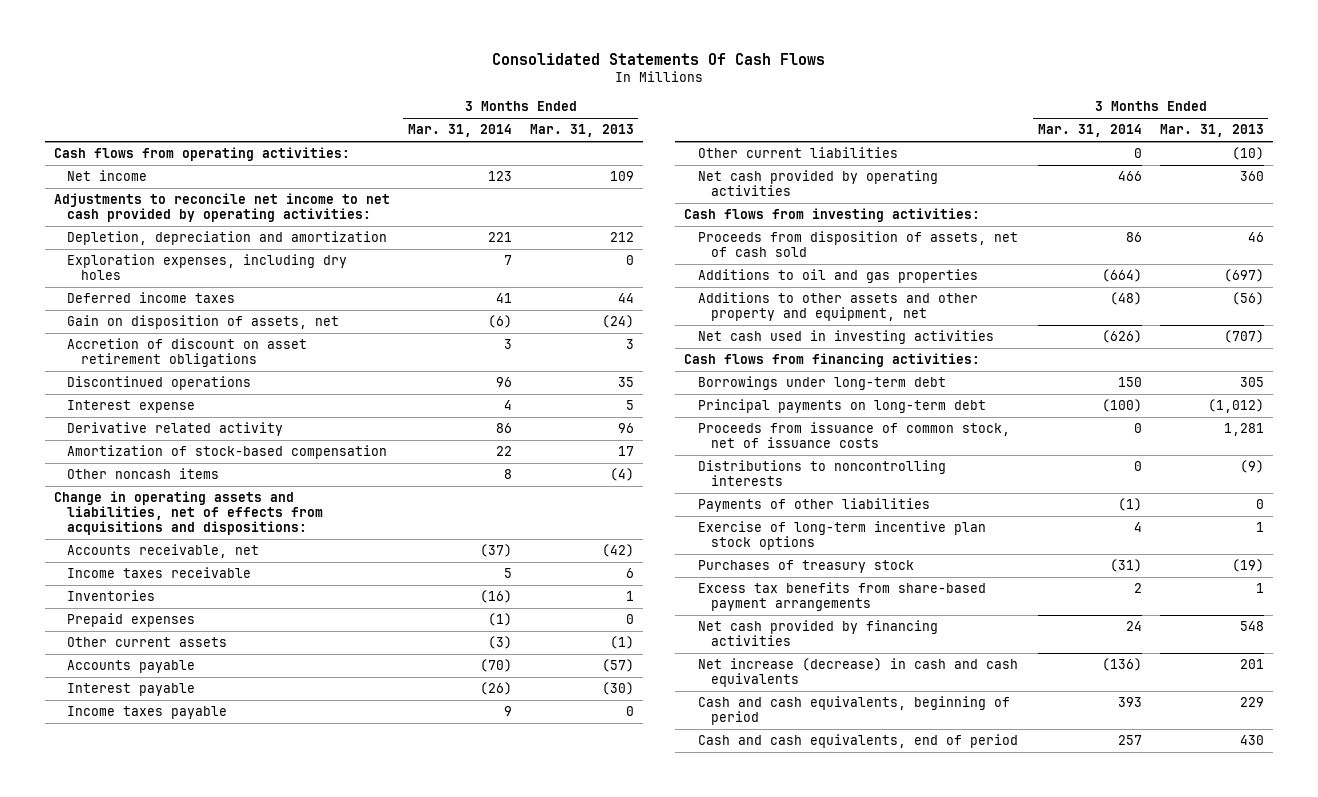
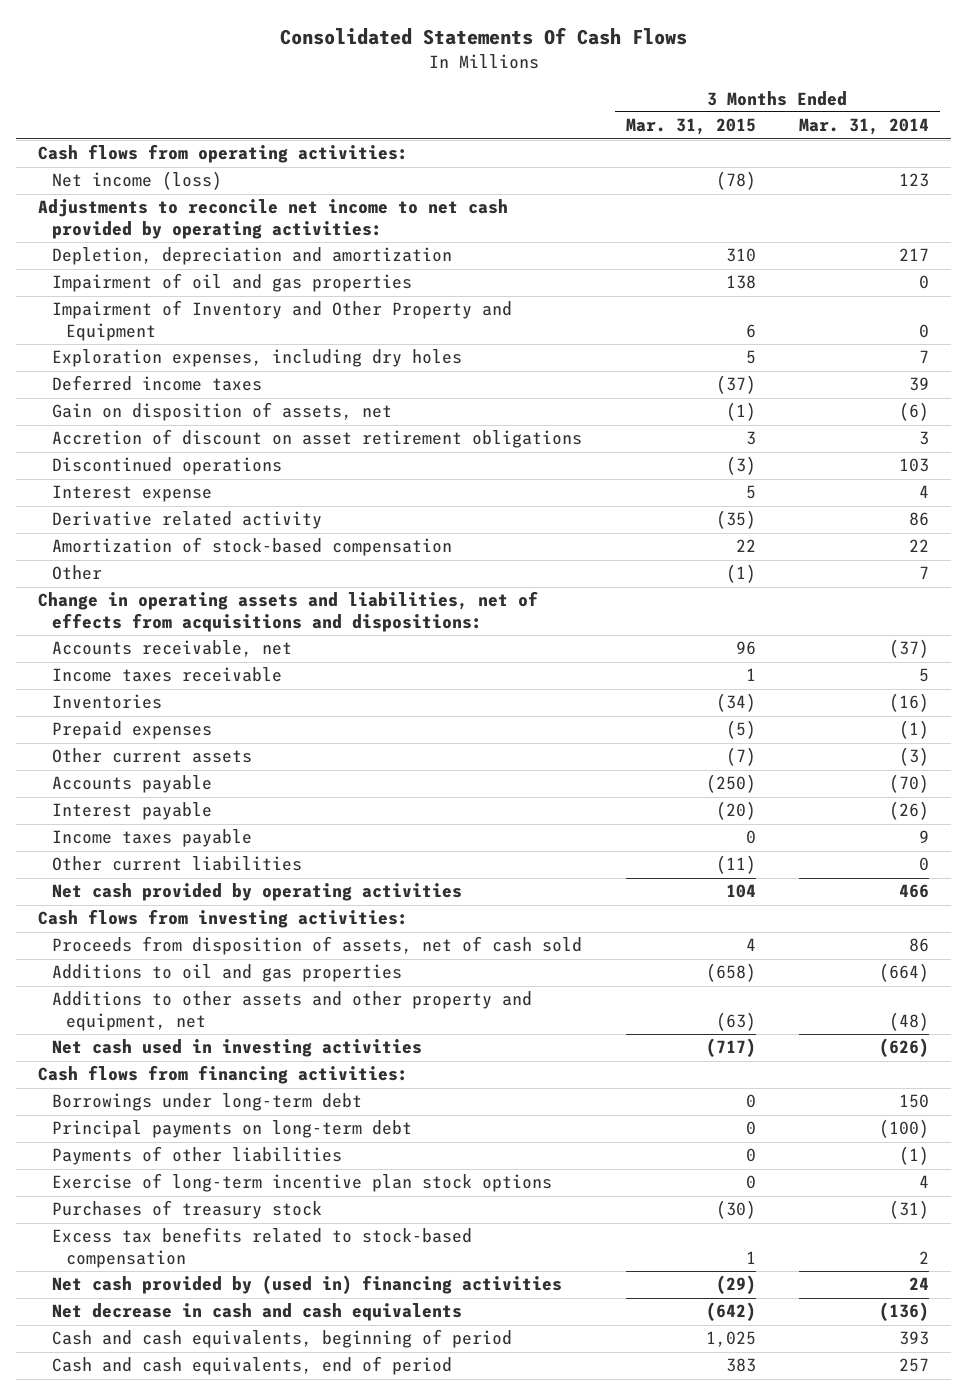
[529,124,634,138] Mar. 31, 2013 -> none
none -> [625,118,756,136] Mar. 31, 2015
[67,170,148,182] Net income -> [52,171,223,191] Net income (loss)
[487,232,512,243] 221 -> [899,248,930,262] 217
none -> [52,273,413,293] Impairment of oil and gas properties
none -> [52,300,513,341] Impairment of Inventory and Other Property and Equipment
[495,293,512,304] 41 -> [909,377,930,392] 39
[495,377,512,388] 96 -> [899,458,930,473] 103
[67,468,220,480] Other noncash items -> none
none -> [52,565,103,581] Other
[697,422,1010,449] Proceeds from issuance of common stock, net of issuance costs -> none
[697,460,946,487] Distributions to noncontrolling interests -> none
[697,582,986,612] Excess tax benefits from share-based payment arrangements -> [52,1227,473,1268] Excess tax benefits related to stock-based compensation
[697,620,938,647] Net cash provided by financing activities -> [52,1275,563,1295] Net cash provided by (used in) financing activities
[697,658,1018,688] Net increase (decrease) in cash and cash equivalents -> [52,1303,463,1322] Net decrease in cash and cash equivalents

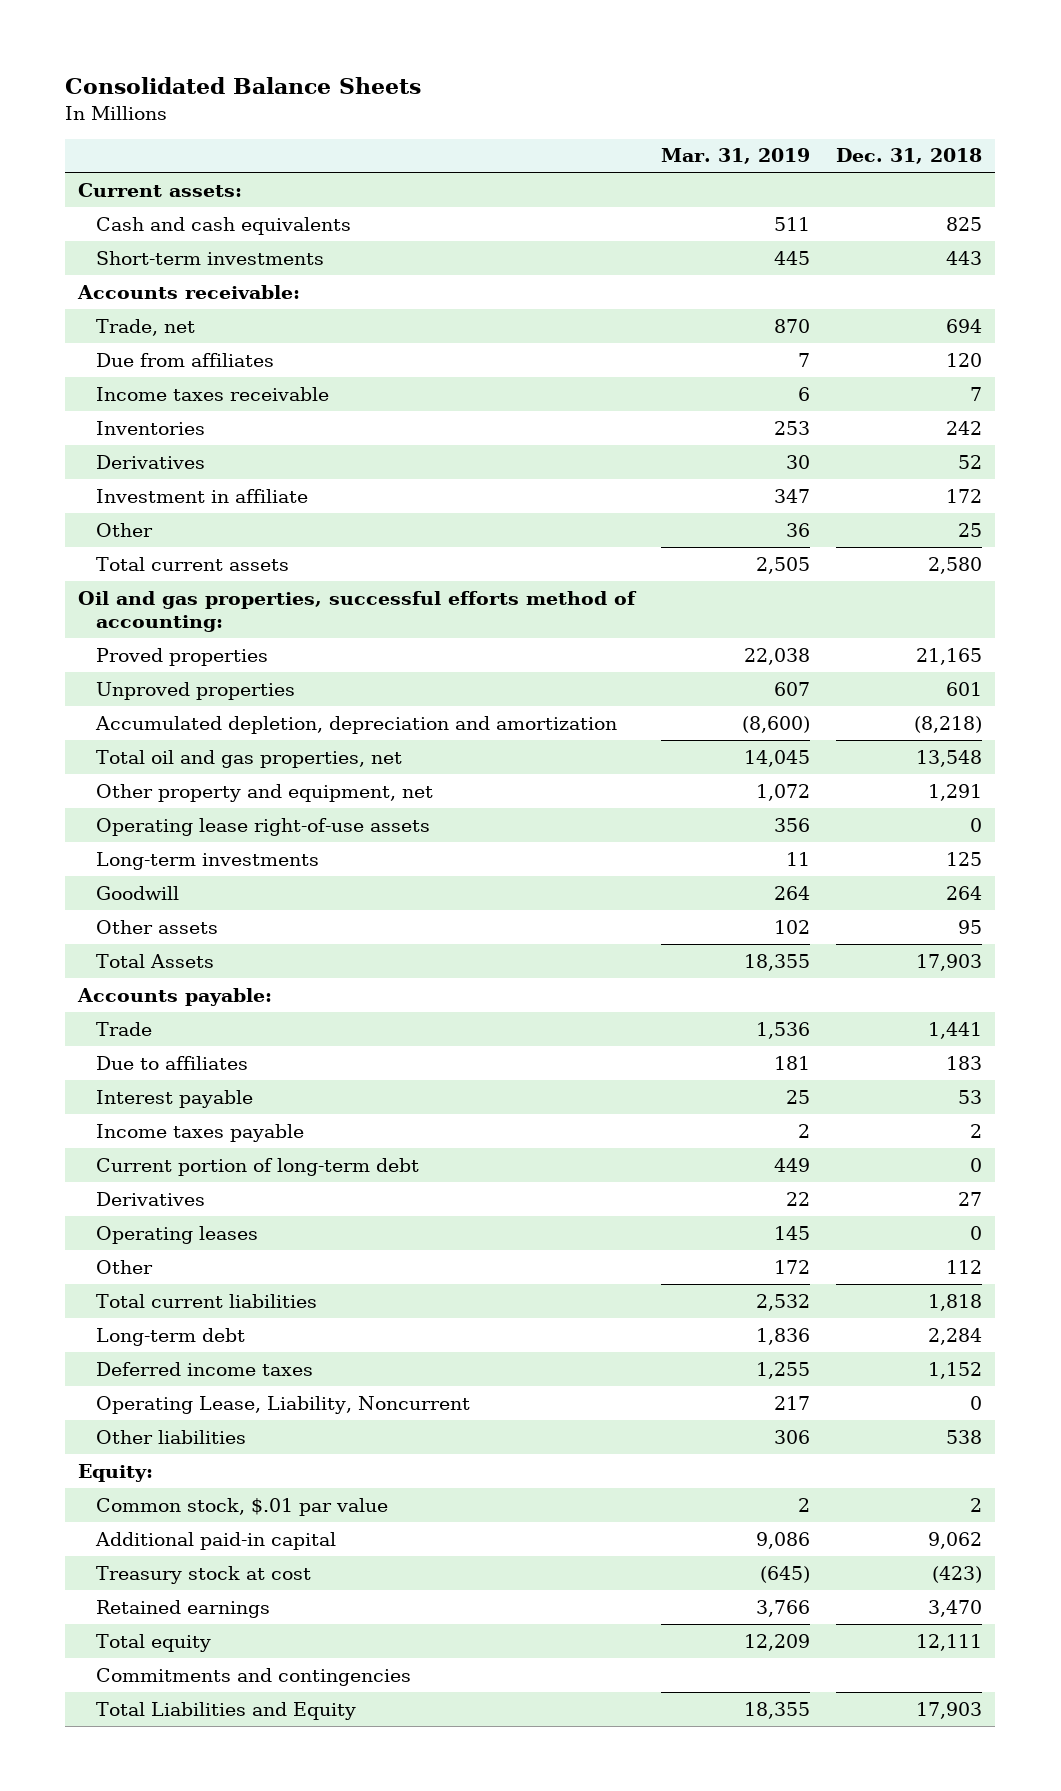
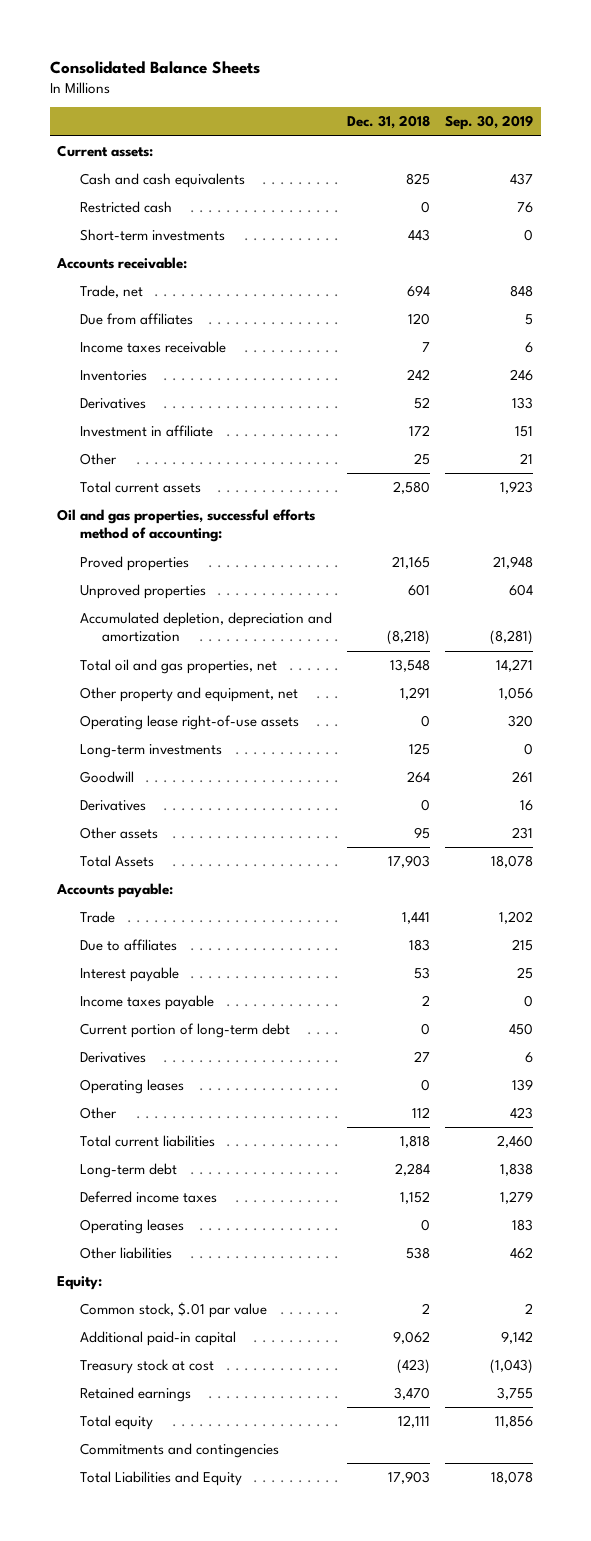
[661,148,811,165] Mar. 31, 2019 -> none
none -> [445,115,534,131] Sep. 30, 2019
none -> [79,200,172,213] Restricted cash
none -> [79,799,146,811] Derivatives
[96,1395,471,1414] Operating Lease, Liability, Noncurrent -> [79,1218,184,1234] Operating leases

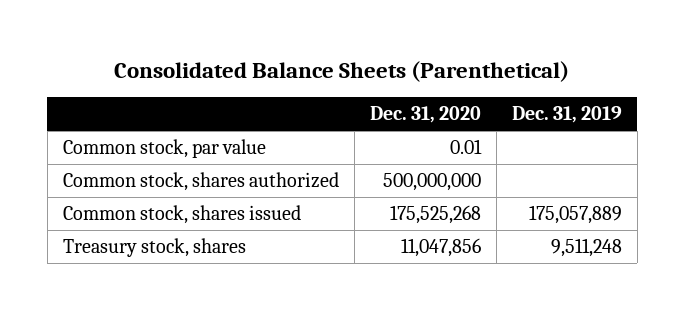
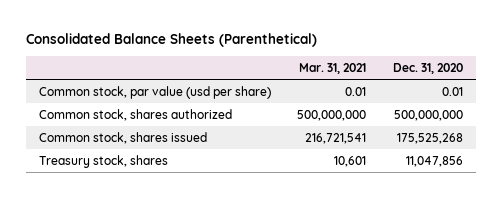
[511,106,622,124] Dec. 31, 2019 -> none
none -> [299,62,367,74] Mar. 31, 2021
[62,139,266,159] Common stock, par value -> [38,85,271,99] Common stock, par value (usd per share)

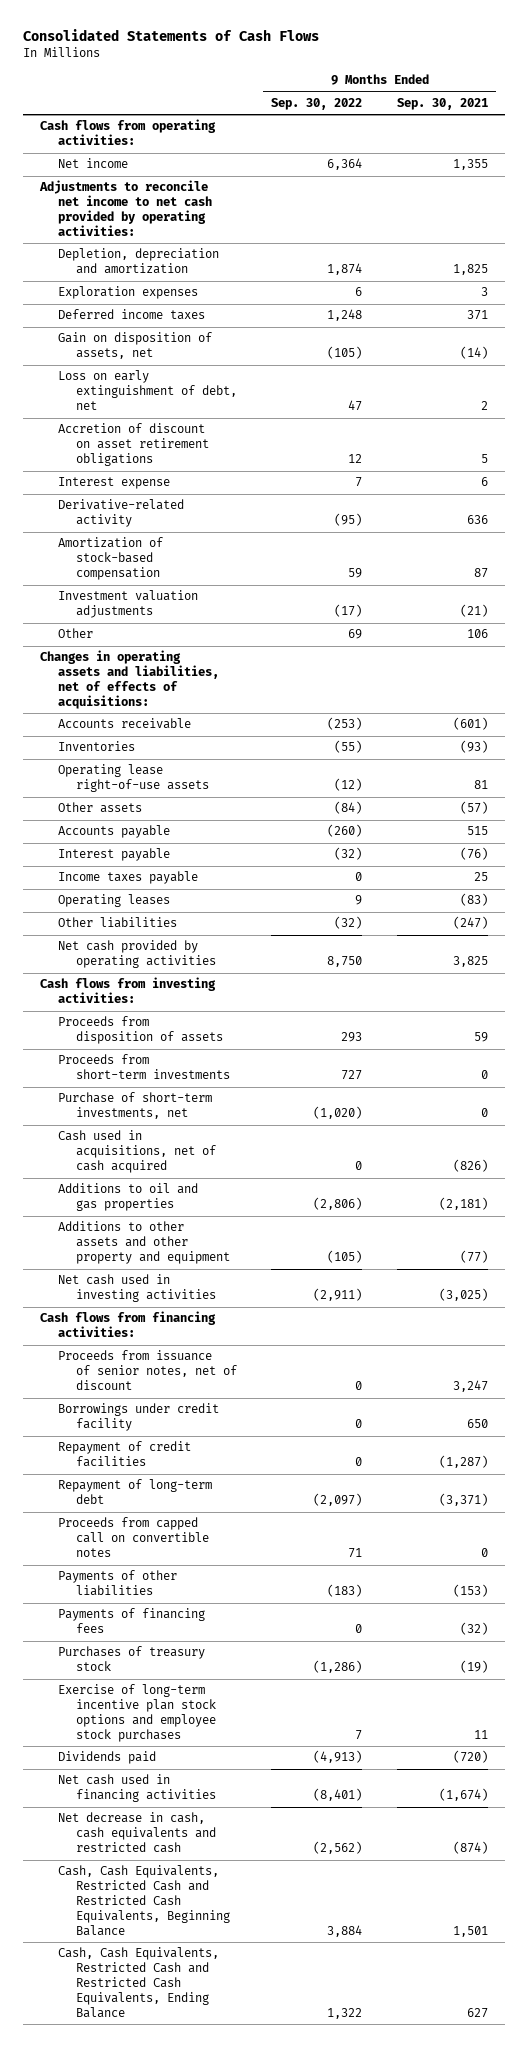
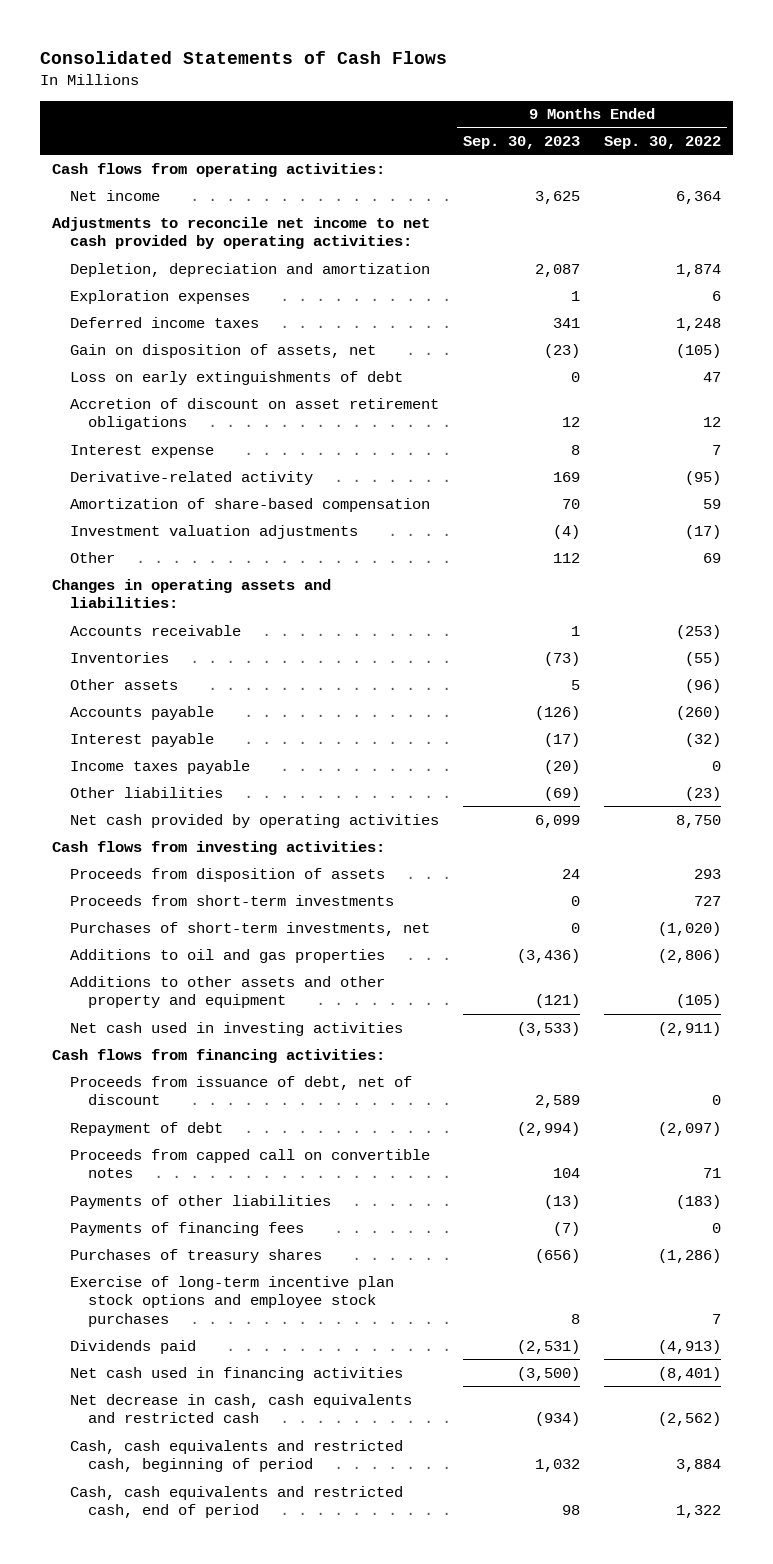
[396,97,488,110] Sep. 30, 2021 -> none
none -> [463,136,581,150] Sep. 30, 2023
[57,370,237,411] Loss on early extinguishment of debt, net -> [70,370,404,385] Loss on early extinguishments of debt
[57,537,163,581] Amortization of stock-based compensation -> [70,497,431,512] Amortization of share-based compensation
[40,650,219,710] Changes in operating assets and liabilities, net of effects of acquisitions: -> [52,578,332,609] Changes in operating assets and liabilities:
[57,764,209,793] Operating lease right-of-use assets -> none
[334,801,363,815] (84) -> [685,678,722,693] (96)
[57,894,170,908] Operating leases -> none
[334,916,363,930] (32) -> [685,786,722,801] (23)
[57,1130,216,1174] Cash used in acquisitions, net of cash acquired -> none
[57,1092,212,1120] Purchase of short-term investments, net -> [70,921,431,936] Purchases of short-term investments, net
[57,1403,219,1432] Borrowings under credit facility -> none
[57,1441,191,1468] Repayment of credit facilities -> none
[57,1350,237,1391] Proceeds from issuance of senior notes, net of discount -> [70,1075,413,1106] Proceeds from issuance of debt, net of discount
[57,1479,212,1505] Repayment of long-term debt -> [70,1121,224,1136] Repayment of debt
[57,1646,205,1672] Purchases of treasury stock -> [70,1248,323,1263] Purchases of treasury shares
[57,1865,230,1937] Cash, Cash Equivalents, Restricted Cash and Restricted Cash Equivalents, Beginning Balance -> [70,1439,404,1473] Cash, cash equivalents and restricted cash, beginning of period
[57,1947,219,2019] Cash, Cash Equivalents, Restricted Cash and Restricted Cash Equivalents, Ending Balance -> [70,1485,404,1519] Cash, cash equivalents and restricted cash, end of period

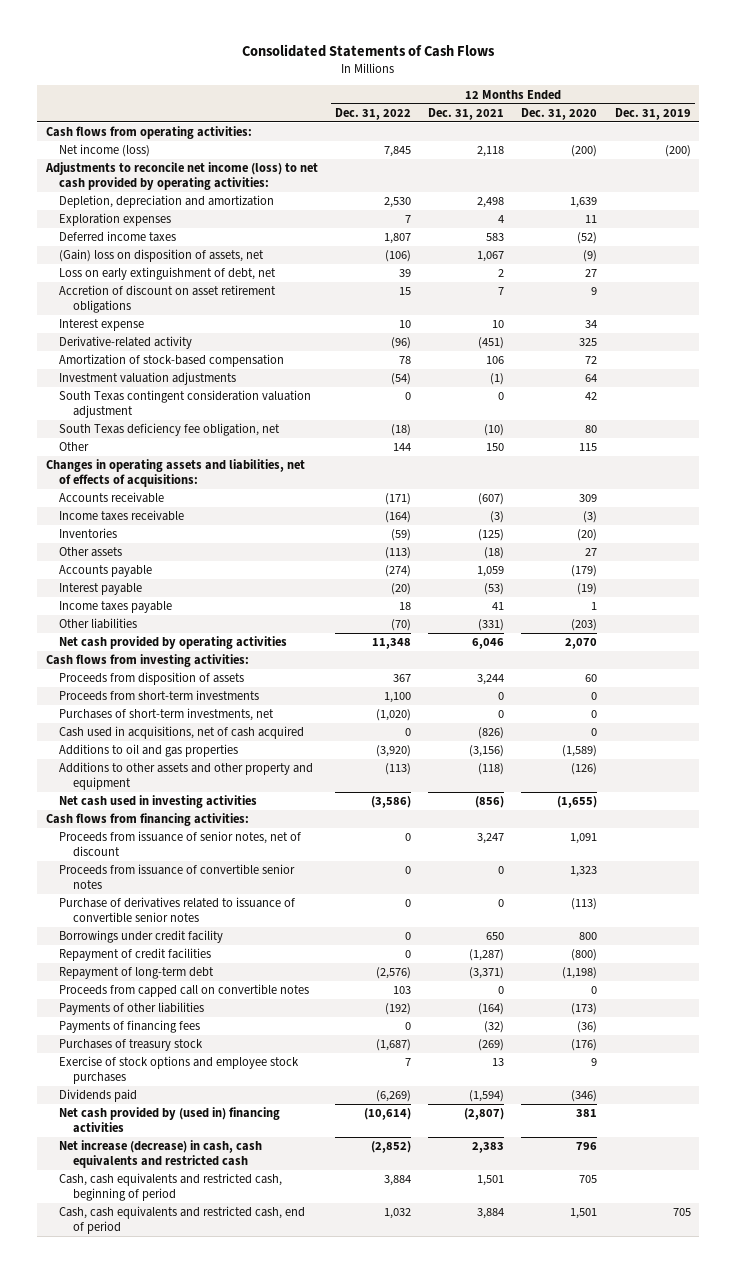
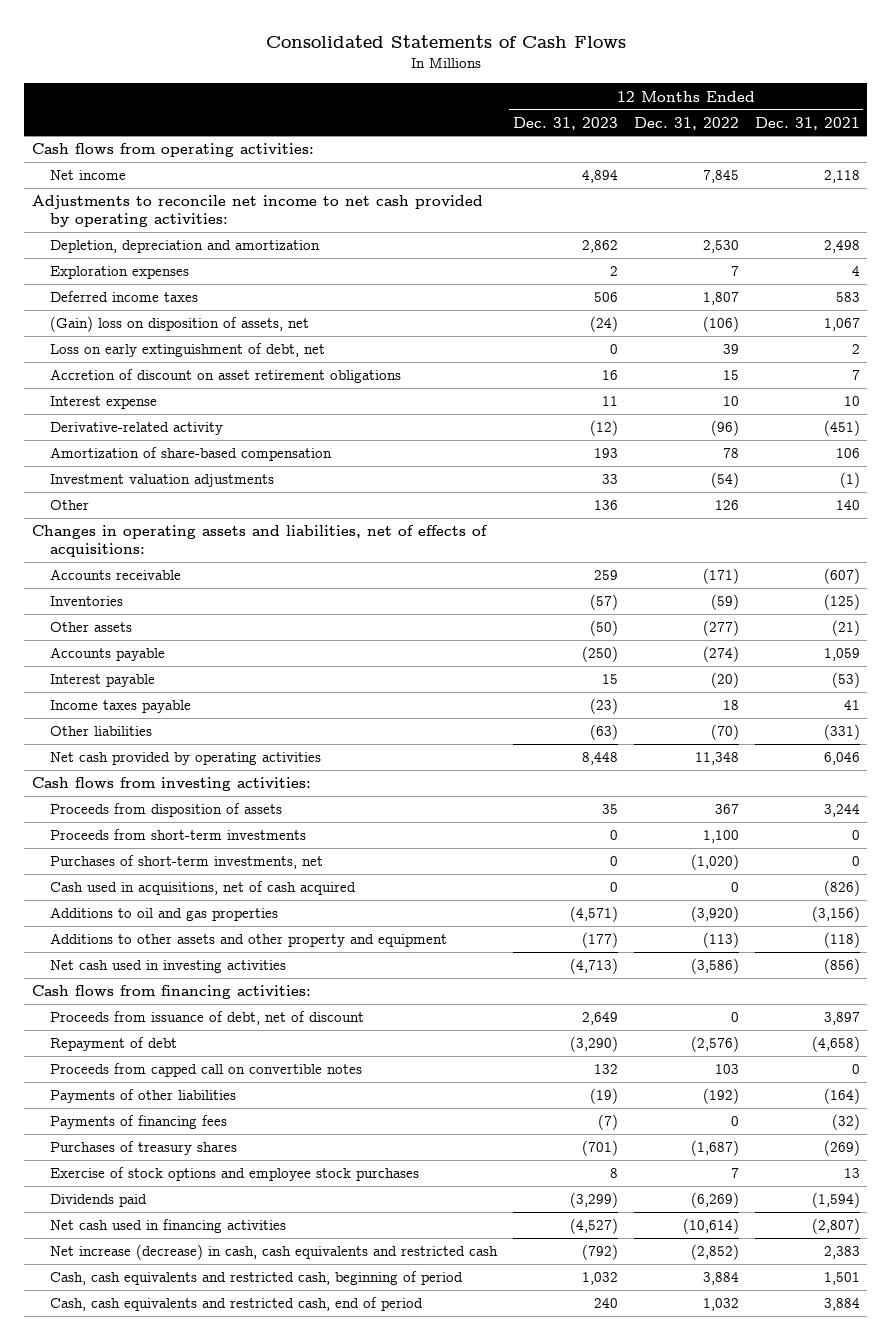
[521,107,598,120] Dec. 31, 2020 -> none
[614,107,691,120] Dec. 31, 2019 -> none
none -> [512,116,618,130] Dec. 31, 2023
[59,144,151,158] Net income (loss) -> [49,170,126,181] Net income
[44,162,318,190] Adjustments to reconcile net income (loss) to net cash provided by operating activities: -> [31,195,483,228] Adjustments to reconcile net income to net cash provided by operating activities:
[59,354,285,368] Amortization of stock-based compensation -> [49,447,332,462] Amortization of share-based compensation
[59,390,312,418] South Texas contingent consideration valuation adjustment -> none
[59,423,281,437] South Texas deficiency fee obligation, net -> none
[392,443,411,452] 144 -> [714,500,739,511] 126
[486,443,505,452] 150 -> [835,500,860,511] 140
[59,510,185,522] Income taxes receivable -> none
[384,547,411,560] (113) -> [702,620,739,637] (277)
[484,547,505,560] (18) -> [831,620,860,637] (21)
[59,864,296,889] Proceeds from issuance of convertible senior notes -> none
[59,897,296,923] Purchase of derivatives related to issuance of convertible senior notes -> none
[59,930,224,944] Borrowings under credit facility -> none
[59,948,212,962] Repayment of credit facilities -> none
[59,831,302,857] Proceeds from issuance of senior notes, net of discount -> [49,1011,364,1026] Proceeds from issuance of debt, net of discount
[477,833,505,845] 3,247 -> [823,1012,860,1026] 3,897
[59,967,215,980] Repayment of long-term debt -> [49,1037,177,1052] Repayment of debt
[469,967,505,980] (3,371) -> [811,1036,860,1053] (4,658)
[59,1039,204,1052] Purchases of treasury stock -> [49,1141,237,1156] Purchases of treasury shares
[59,1107,281,1133] Net cash provided by (used in) financing activities -> [49,1219,286,1234] Net cash used in financing activities

